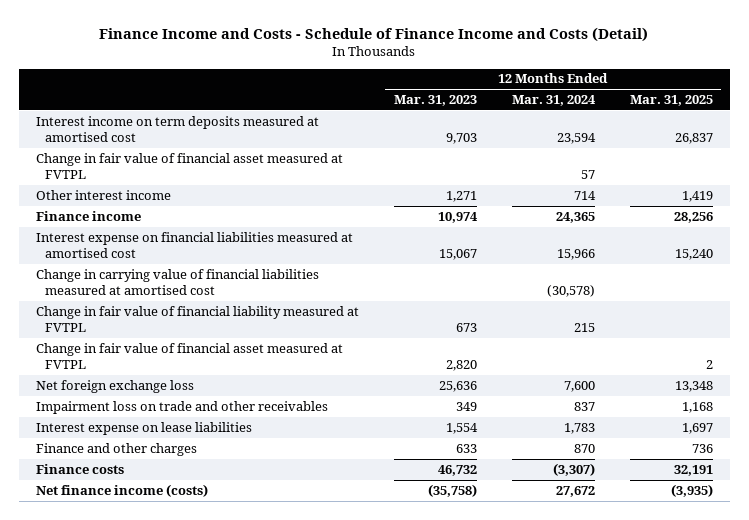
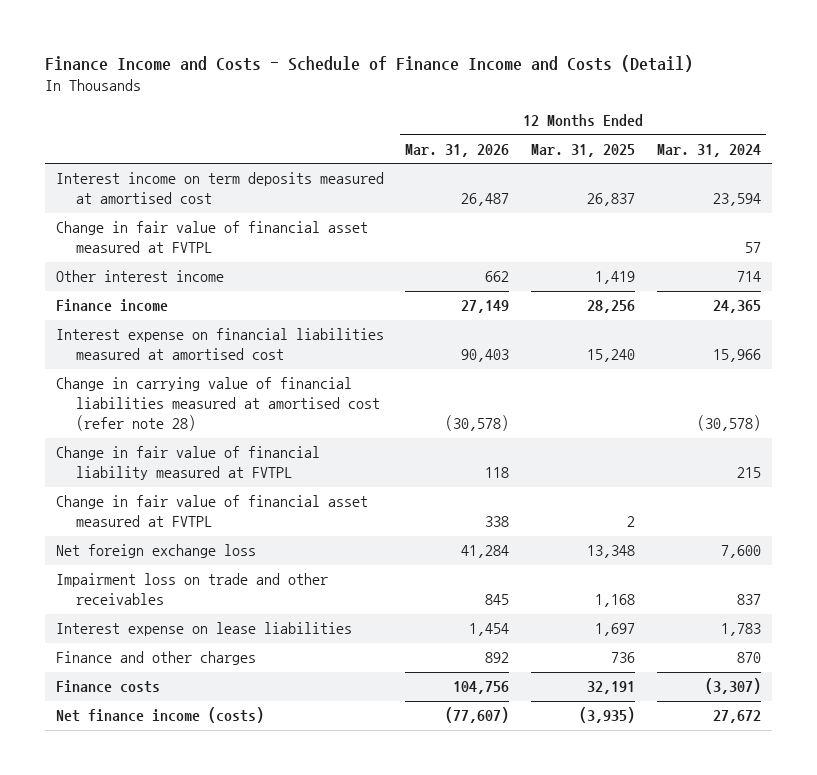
[394,94,478,106] Mar. 31, 2023 -> none
none -> [405,143,510,157] Mar. 31, 2026
[36,268,320,295] Change in carrying value of financial liabilities measured at amortised cost -> [55,377,381,432] Change in carrying value of financial liabilities measured at amortised cost (refer note 28)

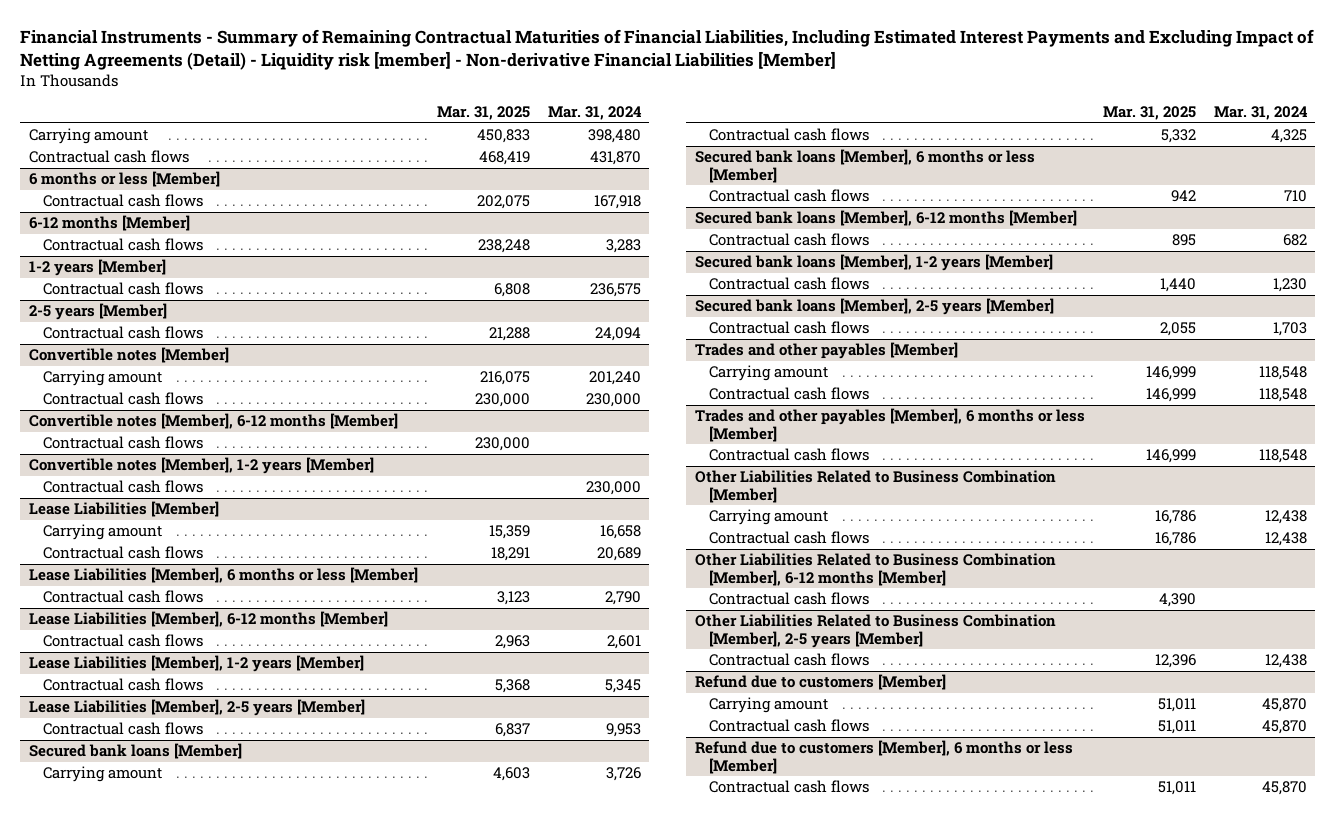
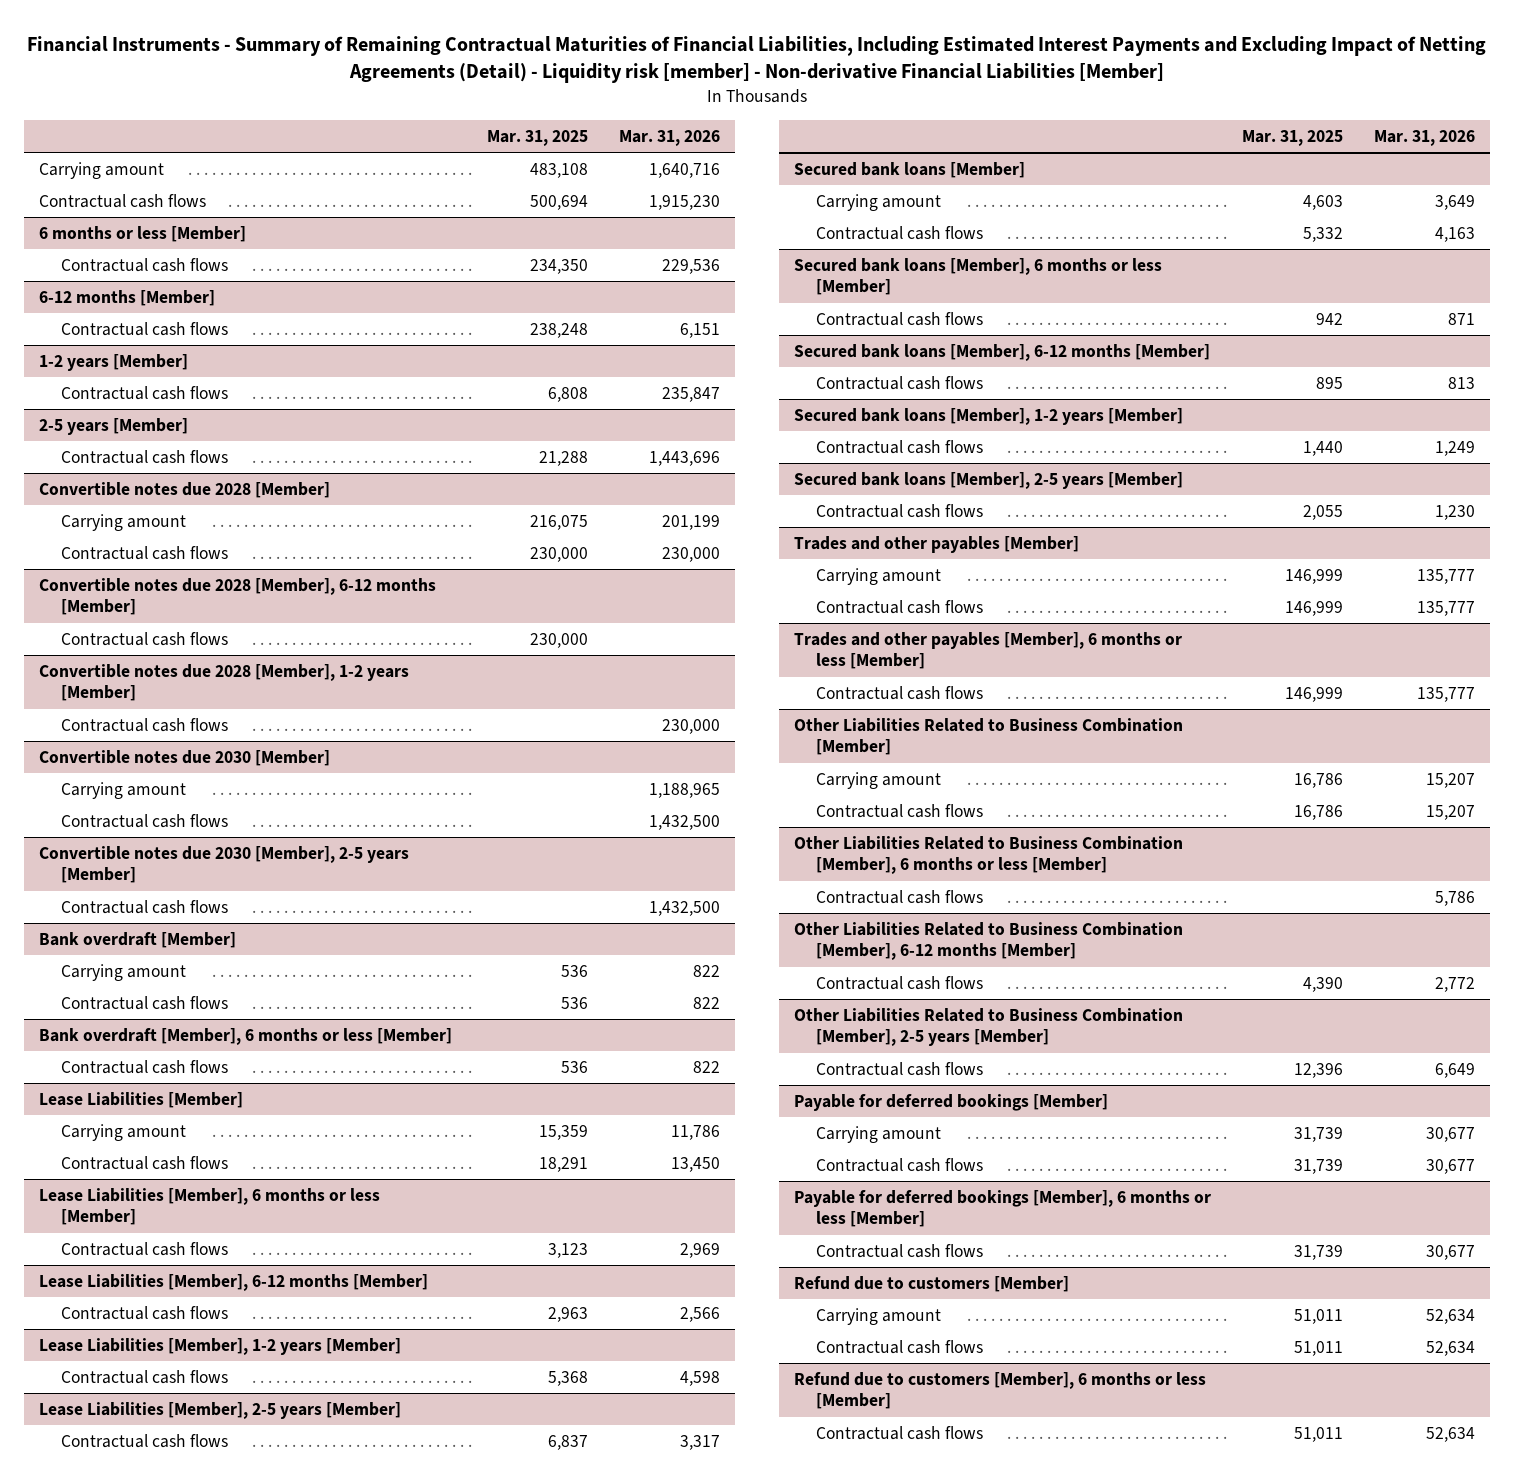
[547,106,642,121] Mar. 31, 2024 -> none
none -> [618,129,720,146] Mar. 31, 2026
[476,129,530,144] 450,833 -> [530,163,589,179] 483,108
[478,151,530,166] 468,419 -> [530,195,589,211] 500,694
[476,195,530,210] 202,075 -> [530,259,589,275] 234,350
[29,347,230,364] Convertible notes [Member] -> [39,482,331,499] Convertible notes due 2028 [Member]
[29,413,399,430] Convertible notes [Member], 6-12 months [Member] -> [39,578,437,616] Convertible notes due 2028 [Member], 6-12 months [Member]
[29,457,375,475] Convertible notes [Member], 1-2 years [Member] -> [39,664,410,702] Convertible notes due 2028 [Member], 1-2 years [Member]
none -> [39,750,331,767] Convertible notes due 2030 [Member]
none -> [60,782,186,800] Carrying amount
none -> [60,814,228,829] Contractual cash flows
none -> [39,846,410,884] Convertible notes due 2030 [Member], 2-5 years [Member]
none -> [60,900,228,915] Contractual cash flows
none -> [39,932,237,949] Bank overdraft [Member]
none -> [60,964,186,982] Carrying amount
none -> [60,996,228,1011] Contractual cash flows
none -> [39,1028,453,1046] Bank overdraft [Member], 6 months or less [Member]
none -> [60,1060,228,1075] Contractual cash flows
none -> [794,836,1184,875] Other Liabilities Related to Business Combination [Member], 6 months or less [Member]
none -> [815,890,983,905] Contractual cash flows
none -> [794,1094,1109,1112] Payable for deferred bookings [Member]
none -> [815,1126,941,1144] Carrying amount
none -> [815,1158,983,1173] Contractual cash flows
none -> [794,1190,1212,1228] Payable for deferred bookings [Member], 6 months or less [Member]
none -> [815,1244,983,1259] Contractual cash flows

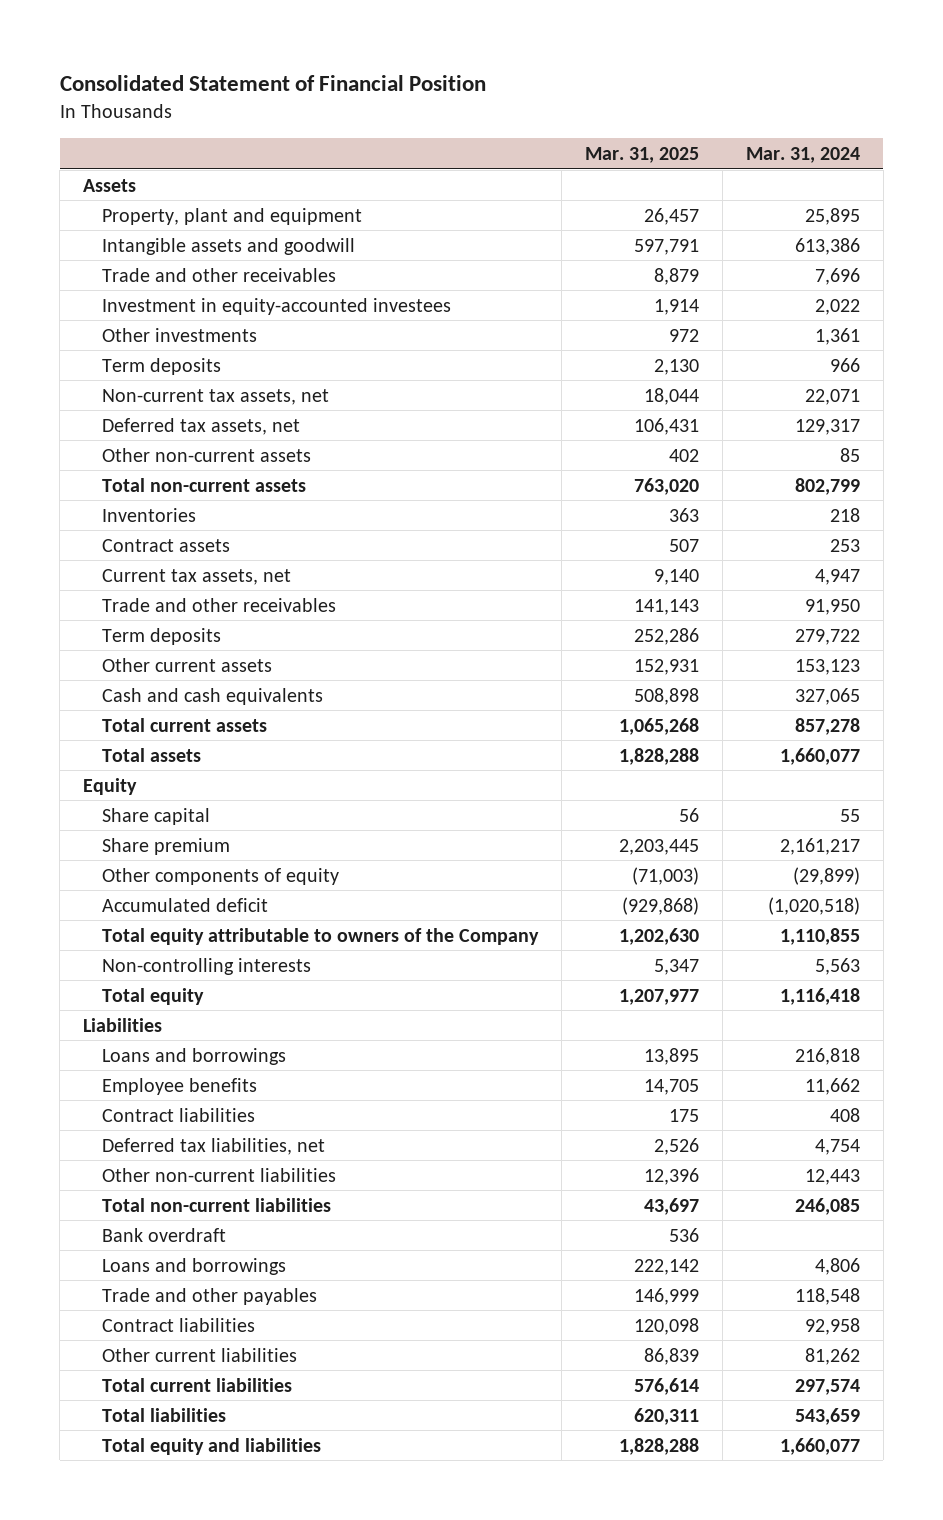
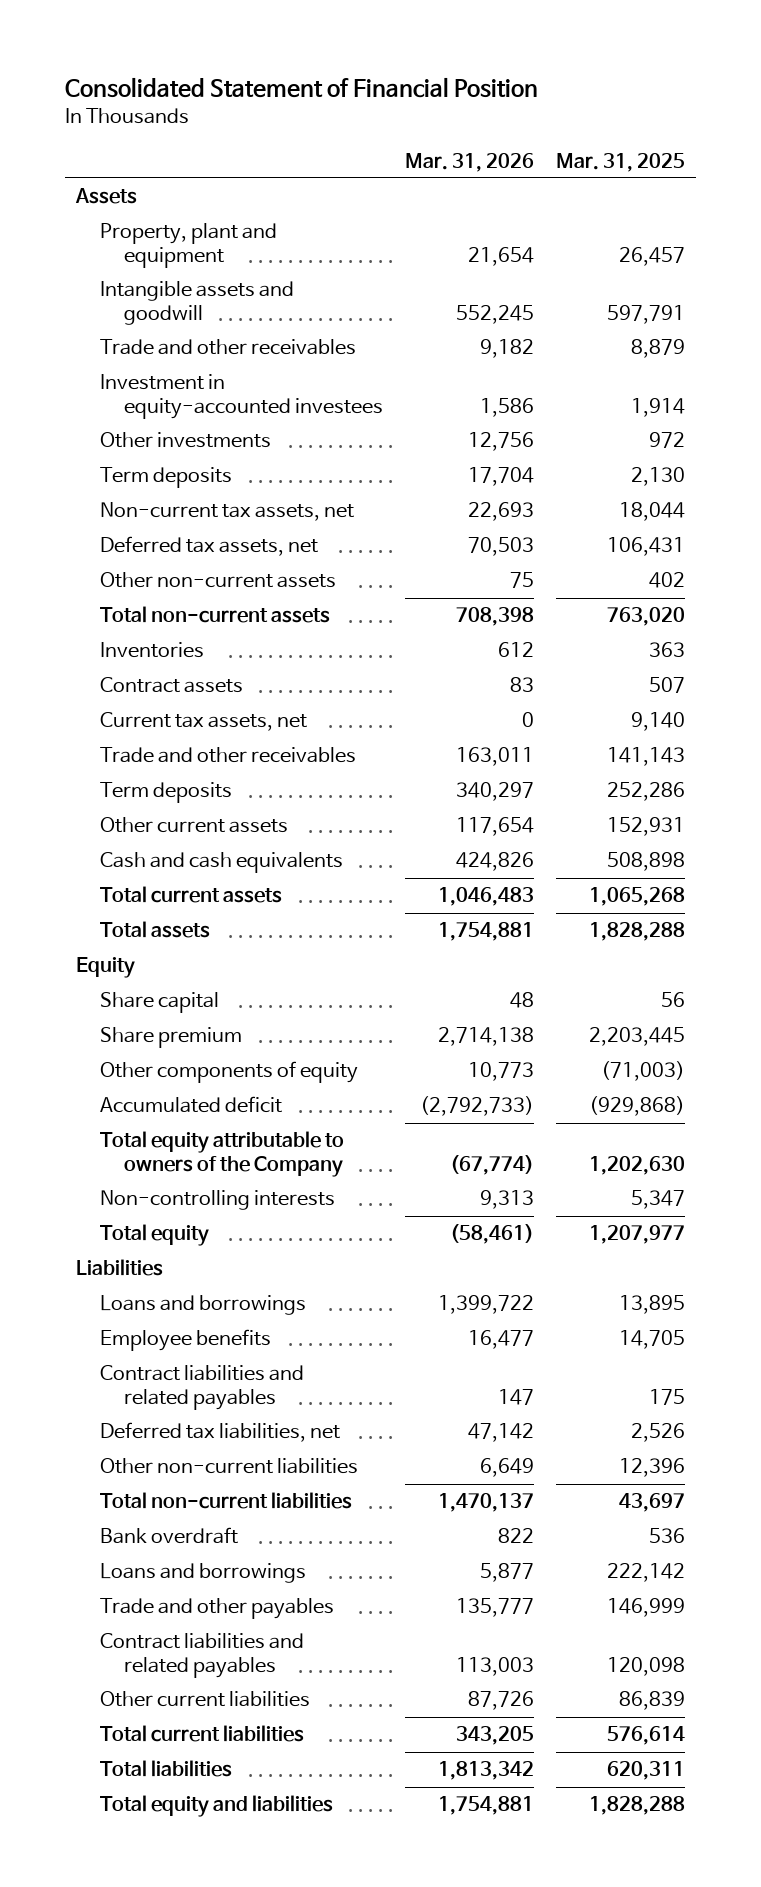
[745,147,860,164] Mar. 31, 2024 -> none
none -> [405,152,535,172] Mar. 31, 2026
[102,1107,256,1122] Contract liabilities -> [100,1365,305,1411] Contract liabilities and related payables
[102,1317,256,1332] Contract liabilities -> [100,1633,305,1679] Contract liabilities and related payables

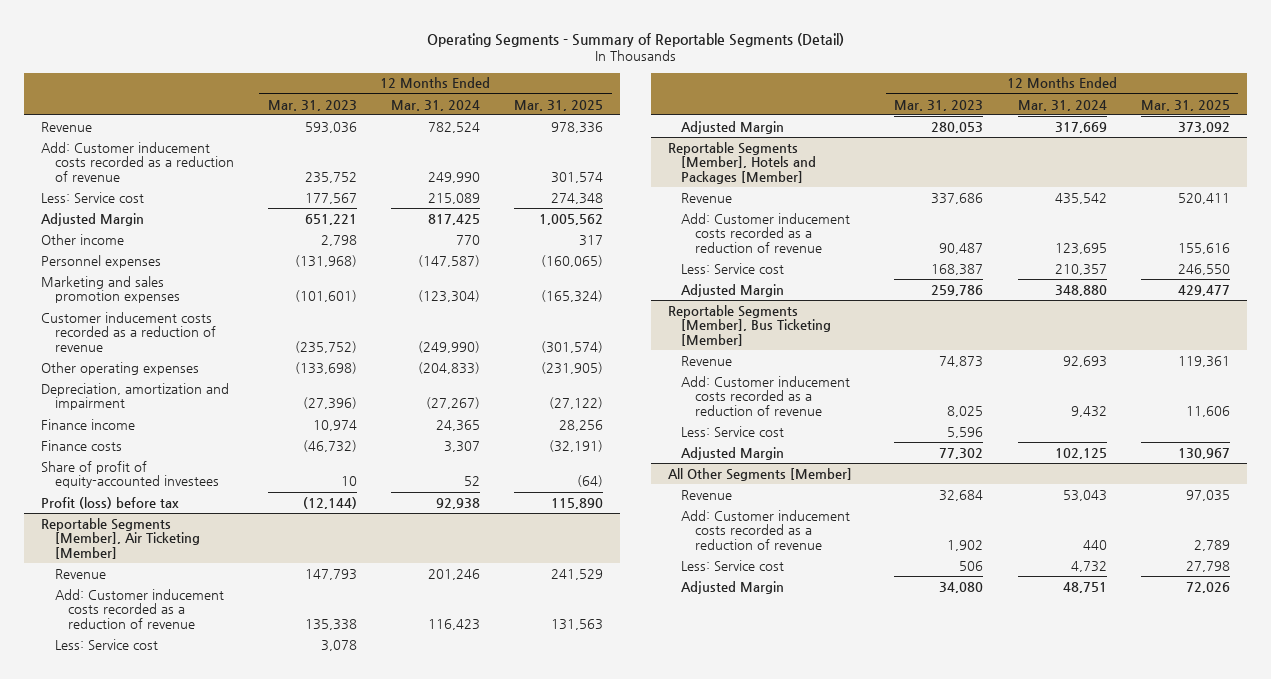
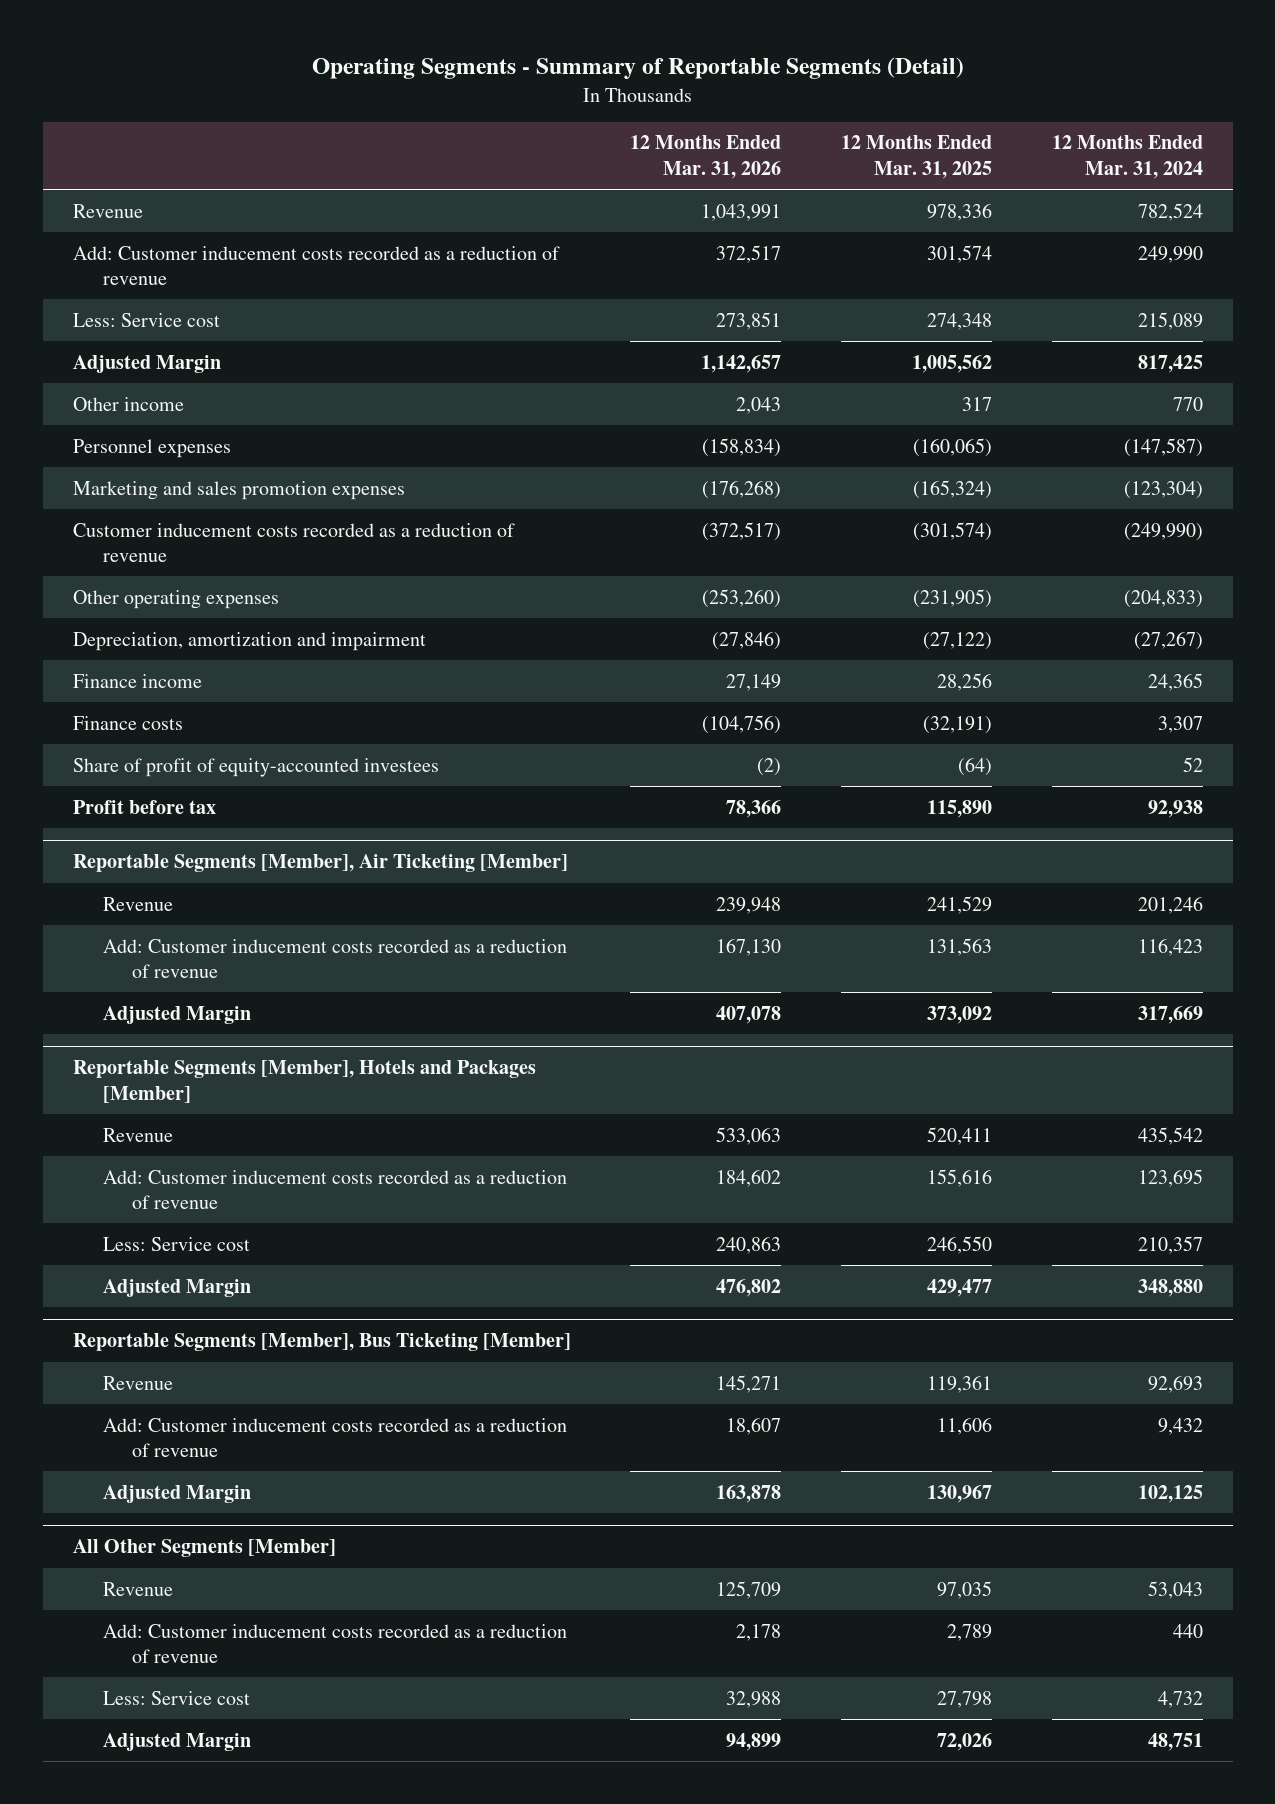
[267,99,357,111] Mar. 31, 2023 -> none
none -> [630,135,782,179] 12 Months Ended Mar. 31, 2026
[41,496,180,509] Profit (loss) before tax -> [72,799,216,814] Profit before tax
[54,638,158,650] Less: Service cost -> none
[681,425,785,437] Less: Service cost -> none

